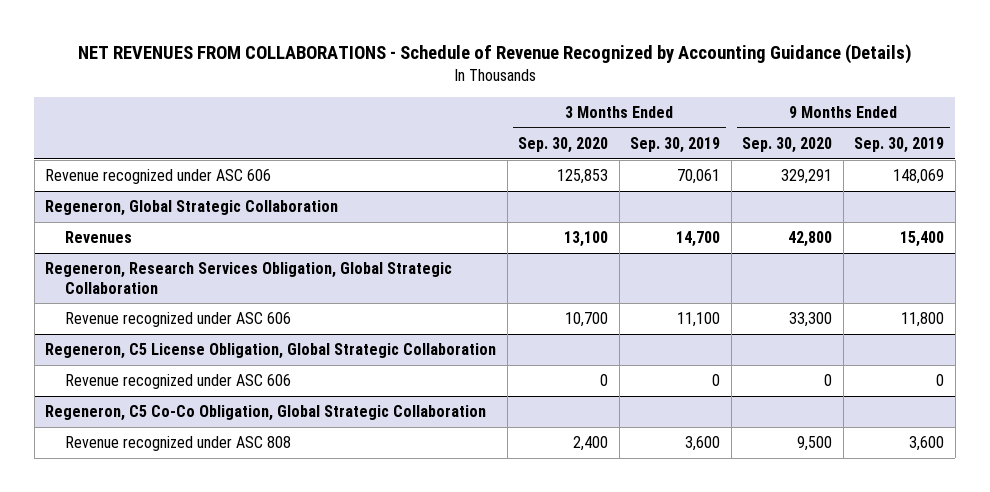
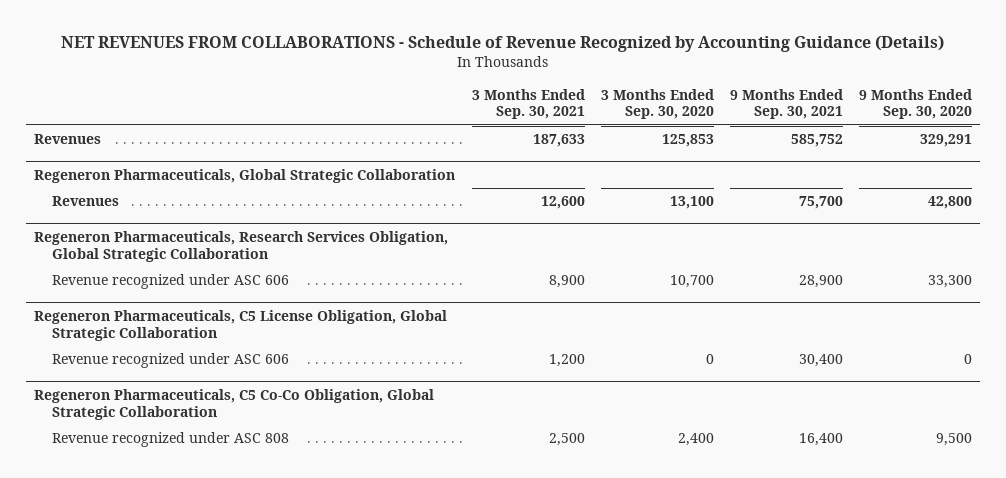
[630,137,721,154] Sep. 30, 2019 -> none
[854,137,945,154] Sep. 30, 2019 -> none
none -> [471,88,585,120] 3 Months Ended Sep. 30, 2021
none -> [729,88,843,120] 9 Months Ended Sep. 30, 2021
[45,169,272,185] Revenue recognized under ASC 606 -> [34,134,102,145] Revenues
[45,200,339,217] Regeneron, Global Strategic Collaboration -> [34,168,456,183] Regeneron Pharmaceuticals, Global Strategic Collaboration
[45,262,453,294] Regeneron, Research Services Obligation, Global Strategic Collaboration -> [34,230,449,262] Regeneron Pharmaceuticals, Research Services Obligation, Global Strategic Collaboration
[45,343,497,360] Regeneron, C5 License Obligation, Global Strategic Collaboration -> [34,309,448,341] Regeneron Pharmaceuticals, C5 License Obligation, Global Strategic Collaboration
[45,405,487,422] Regeneron, C5 Co-Co Obligation, Global Strategic Collaboration -> [34,388,435,420] Regeneron Pharmaceuticals, C5 Co-Co Obligation, Global Strategic Collaboration

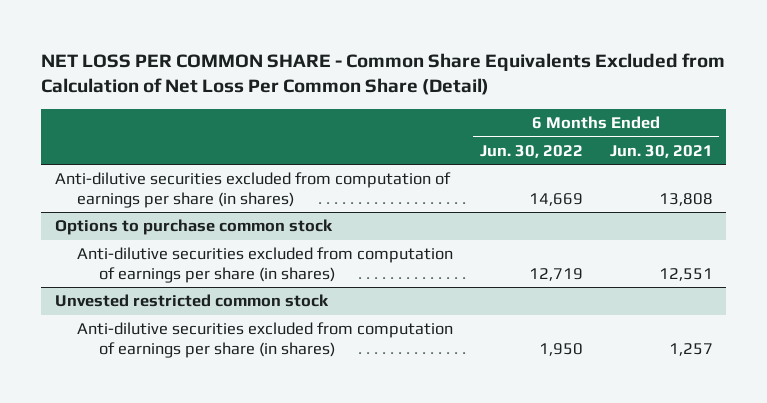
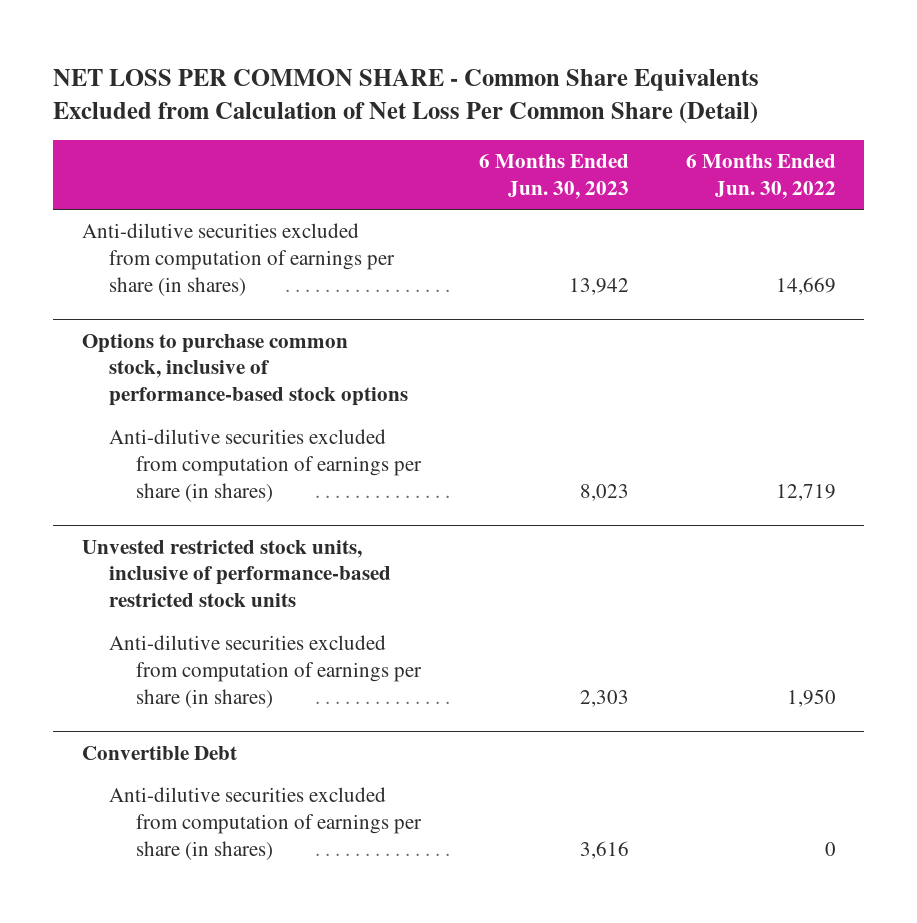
[609,144,713,158] Jun. 30, 2021 -> none
none -> [478,154,629,200] 6 Months Ended Jun. 30, 2023
[54,219,333,236] Options to purchase common stock -> [81,333,409,407] Options to purchase common stock, inclusive of performance-based stock options
[54,294,329,308] Unvested restricted common stock -> [81,539,392,608] Unvested restricted stock units, inclusive of performance-based restricted stock units
none -> [81,745,237,760] Convertible Debt
none -> [109,787,423,860] Anti-dilutive securities excluded from computation of earnings per share (in shares)

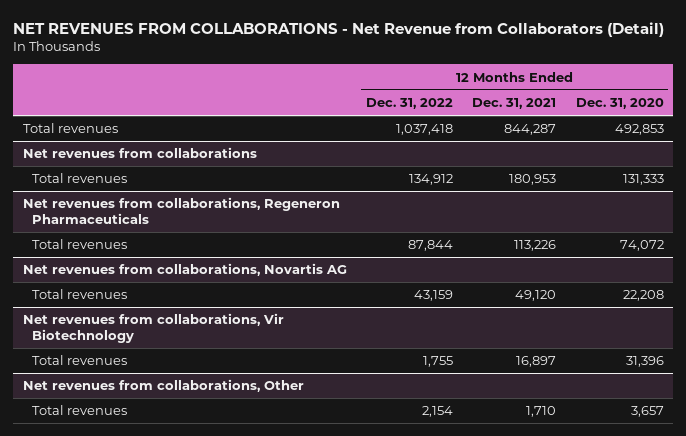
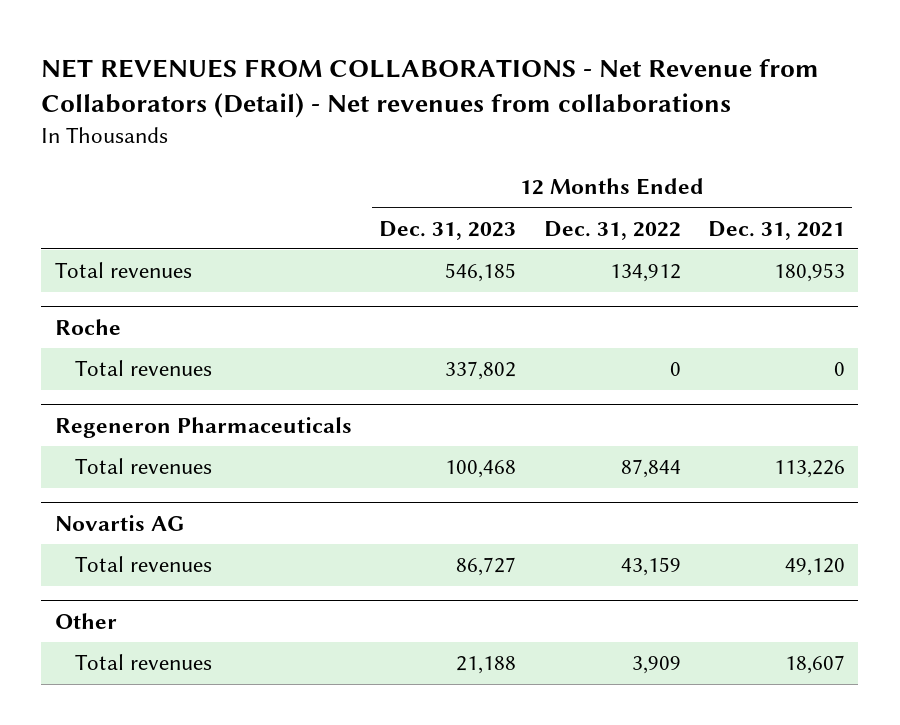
[13,21,665,37] NET REVENUES FROM COLLABORATIONS - Net Revenue from Collaborators (Detail) -> [41,58,820,119] NET REVENUES FROM COLLABORATIONS - Net Revenue from Collaborators (Detail) - Net revenues from collaborations
[575,98,664,110] Dec. 31, 2020 -> none
none -> [379,220,517,240] Dec. 31, 2023
[22,123,118,134] Total revenues -> none
[22,147,257,159] Net revenues from collaborations -> none
[22,197,340,224] Net revenues from collaborations, Regeneron Pharmaceuticals -> none
none -> [54,318,121,335] Roche
none -> [74,360,212,377] Total revenues
none -> [54,416,352,438] Regeneron Pharmaceuticals
[22,263,347,277] Net revenues from collaborations, Novartis AG -> none
none -> [54,514,184,531] Novartis AG
[22,313,284,343] Net revenues from collaborations, Vir Biotechnology -> none
[22,379,304,393] Net revenues from collaborations, Other -> none
[32,405,128,416] Total revenues -> none
none -> [54,612,117,629] Other
[423,356,454,368] 1,755 -> [631,656,681,675] 3,909
[516,356,557,368] 16,897 -> [784,655,845,675] 18,607

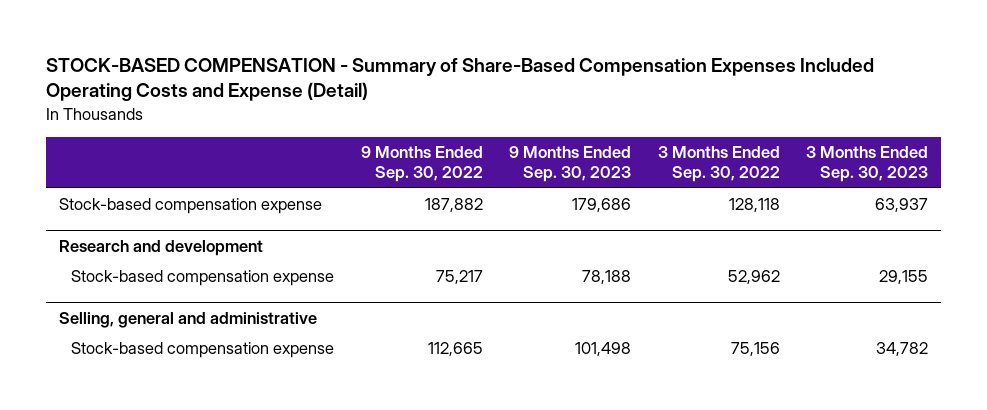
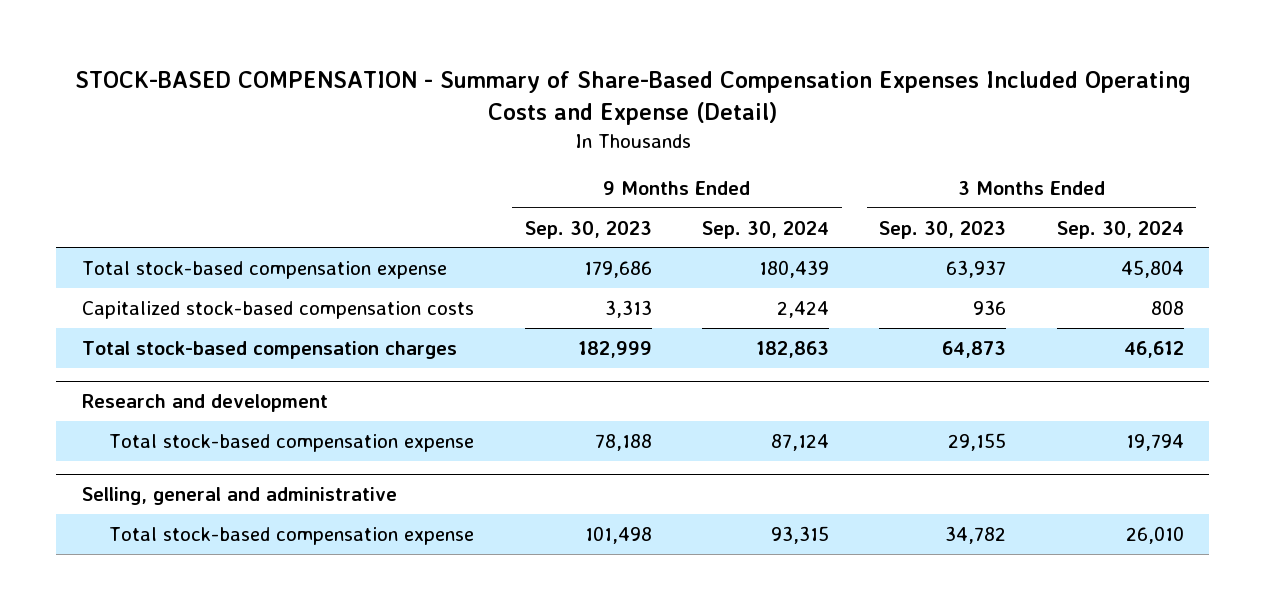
[360,145,483,183] 9 Months Ended Sep. 30, 2022 -> none
[657,145,780,183] 3 Months Ended Sep. 30, 2022 -> none
none -> [701,220,829,239] Sep. 30, 2024
none -> [1056,220,1184,239] Sep. 30, 2024
[58,198,322,215] Stock-based compensation expense -> [81,260,447,279] Total stock-based compensation expense
none -> [81,300,474,319] Capitalized stock-based compensation costs
none -> [81,340,457,359] Total stock-based compensation charges
[71,270,335,287] Stock-based compensation expense -> [109,433,475,452] Total stock-based compensation expense
[71,342,335,359] Stock-based compensation expense -> [109,526,475,545] Total stock-based compensation expense

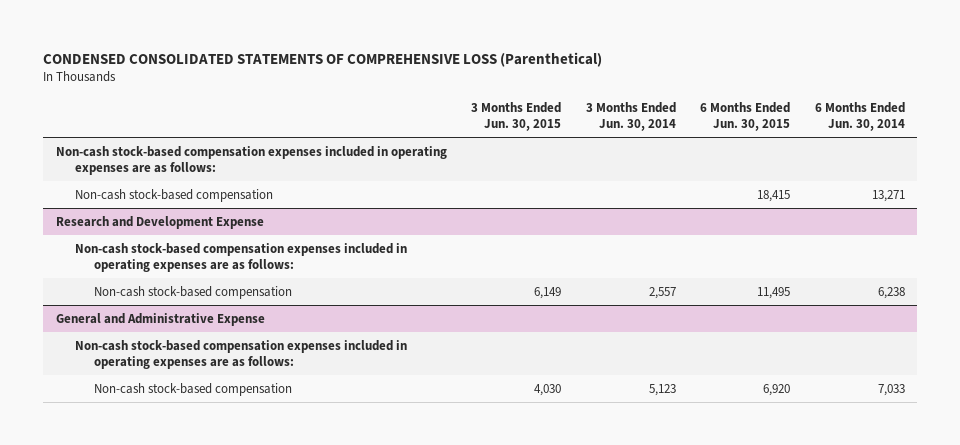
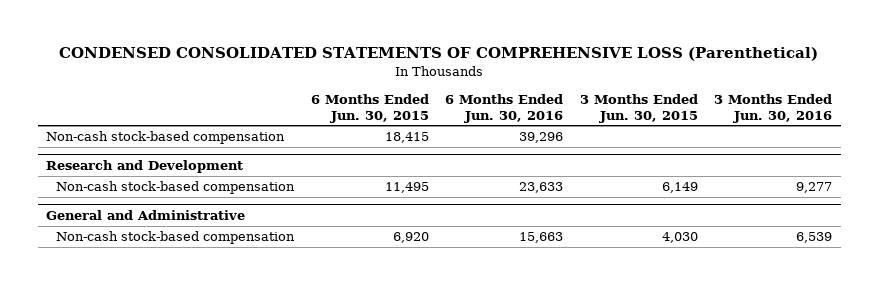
[585,101,676,132] 3 Months Ended Jun. 30, 2014 -> none
[814,101,905,132] 6 Months Ended Jun. 30, 2014 -> none
none -> [445,94,564,123] 6 Months Ended Jun. 30, 2016
none -> [714,94,833,123] 3 Months Ended Jun. 30, 2016
[55,145,447,175] Non-cash stock-based compensation expenses included in operating expenses are as follows: -> none
[74,242,407,272] Non-cash stock-based compensation expenses included in operating expenses are as follows: -> none
[55,215,264,229] Research and Development Expense -> [46,160,244,174] Research and Development
[74,339,407,369] Non-cash stock-based compensation expenses included in operating expenses are as follows: -> none
[55,312,265,326] General and Administrative Expense -> [46,210,246,221] General and Administrative

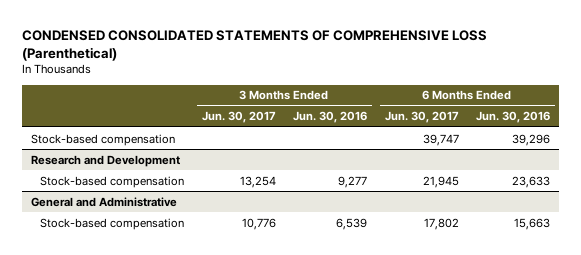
[310,94,429,123] 6 Months Ended Jun. 30, 2015 -> none
[579,94,698,123] 3 Months Ended Jun. 30, 2015 -> none
none -> [201,111,276,124] Jun. 30, 2017
none -> [384,111,459,124] Jun. 30, 2017
[46,131,286,145] Non-cash stock-based compensation -> [30,133,175,146] Stock-based compensation
[56,181,296,195] Non-cash stock-based compensation -> [40,175,185,188] Stock-based compensation
[56,231,296,245] Non-cash stock-based compensation -> [40,217,185,230] Stock-based compensation

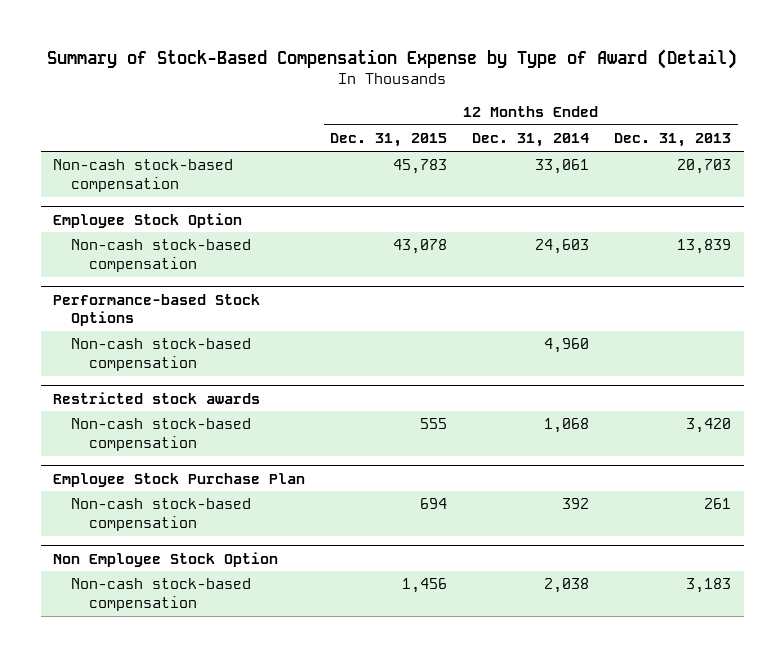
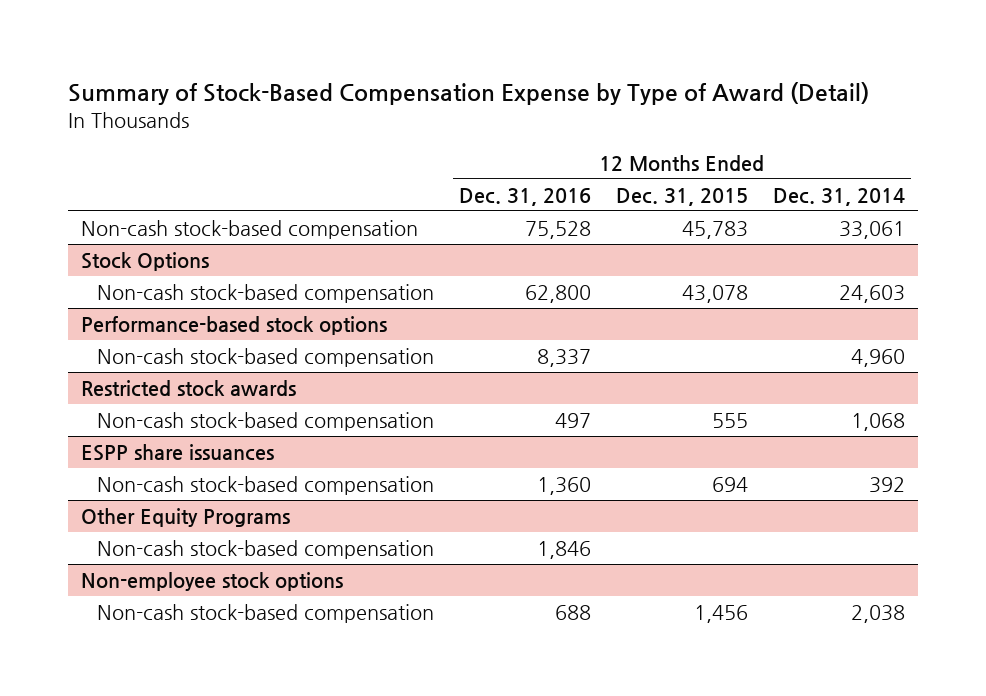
[614,133,732,148] Dec. 31, 2013 -> none
none -> [459,187,592,206] Dec. 31, 2016
[53,212,243,228] Employee Stock Option -> [81,252,210,272] Stock Options
[53,293,261,327] Performance-based Stock Options -> [81,316,388,336] Performance-based stock options
[53,472,306,487] Employee Stock Purchase Plan -> [81,444,275,462] ESPP share issuances
none -> [81,508,291,528] Other Equity Programs
none -> [96,540,434,560] Non-cash stock-based compensation
[53,551,279,567] Non Employee Stock Option -> [81,572,344,592] Non-employee stock options

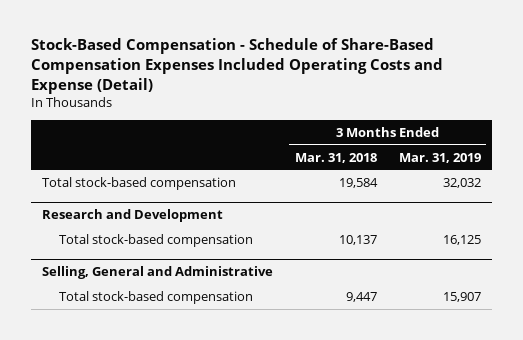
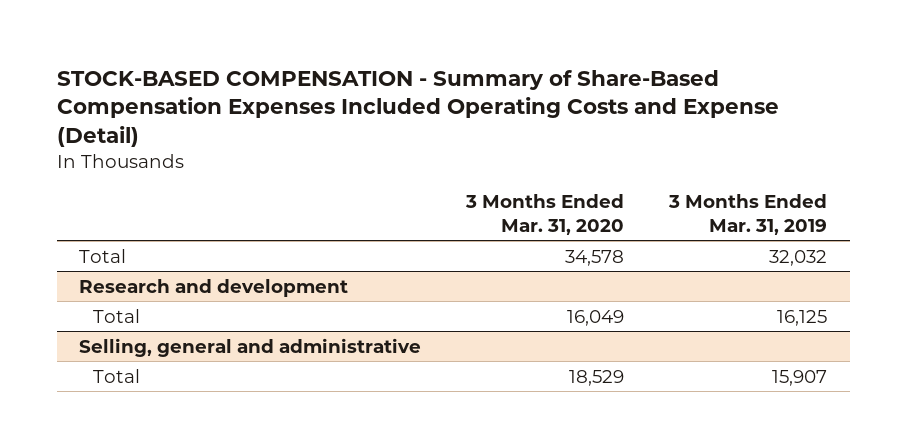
[30,38,443,95] Stock-Based Compensation - Schedule of Share-Based Compensation Expenses Included Operating Costs and Expense (Detail) -> [56,69,779,147] STOCK-BASED COMPENSATION - Summary of Share-Based Compensation Expenses Included Operating Costs and Expense (Detail)
[294,152,377,163] Mar. 31, 2018 -> none
none -> [465,194,625,235] 3 Months Ended Mar. 31, 2020
[41,176,236,190] Total stock-based compensation -> [79,248,127,263] Total
[41,209,223,223] Research and Development -> [79,278,349,297] Research and development
[58,233,253,247] Total stock-based compensation -> [92,308,140,323] Total
[41,266,273,280] Selling, General and Administrative -> [79,337,422,357] Selling, general and administrative
[58,290,253,304] Total stock-based compensation -> [92,368,140,383] Total

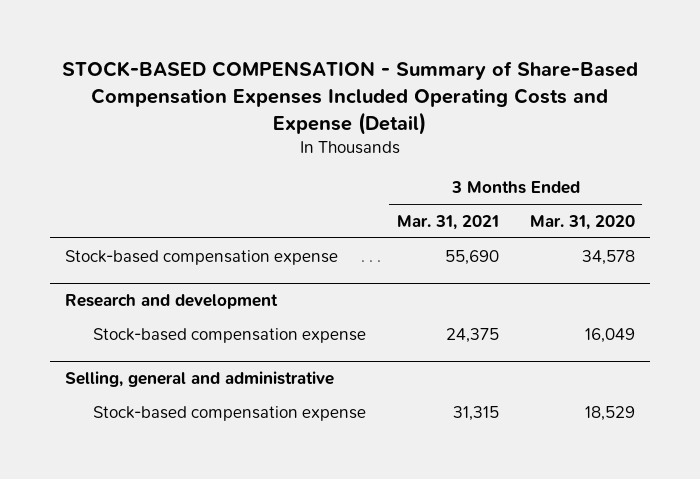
[668,194,828,235] 3 Months Ended Mar. 31, 2019 -> none
none -> [396,214,499,230] Mar. 31, 2021
[79,248,127,263] Total -> [65,249,339,265] Stock-based compensation expense
[92,308,140,323] Total -> [92,327,366,343] Stock-based compensation expense
[92,368,140,383] Total -> [92,405,366,421] Stock-based compensation expense

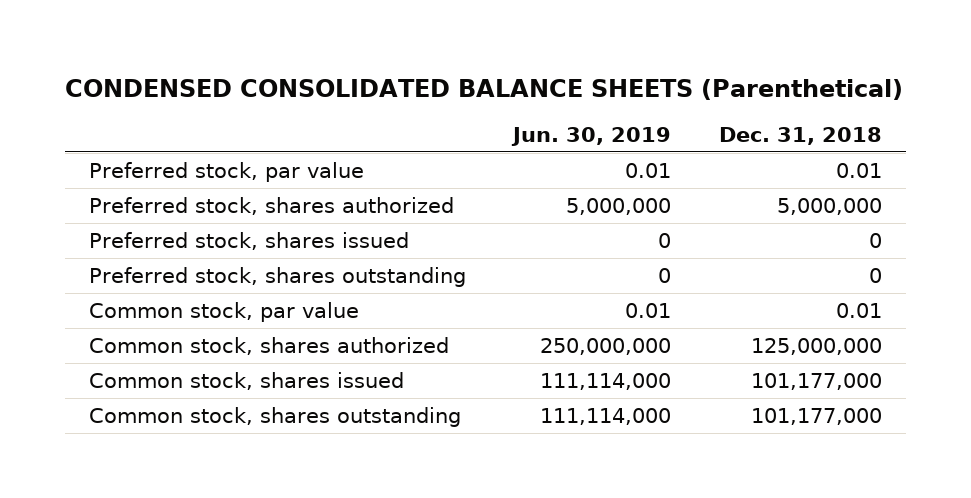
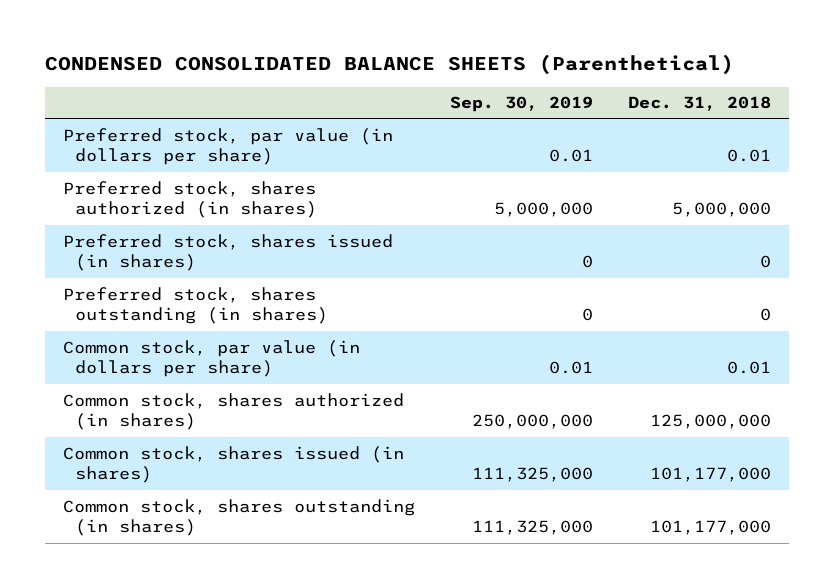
[511,126,672,146] Jun. 30, 2019 -> none
none -> [450,96,594,113] Sep. 30, 2019
[88,161,364,182] Preferred stock, par value -> [62,127,393,166] Preferred stock, par value (in dollars per share)
[88,196,454,215] Preferred stock, shares authorized -> [62,180,318,219] Preferred stock, shares authorized (in shares)
[88,231,409,250] Preferred stock, shares issued -> [62,233,393,272] Preferred stock, shares issued (in shares)
[88,266,466,287] Preferred stock, shares outstanding -> [62,286,329,325] Preferred stock, shares outstanding (in shares)
[88,301,359,322] Common stock, par value -> [62,339,360,378] Common stock, par value (in dollars per share)
[88,336,449,355] Common stock, shares authorized -> [62,392,404,431] Common stock, shares authorized (in shares)
[88,371,404,390] Common stock, shares issued -> [62,445,404,484] Common stock, shares issued (in shares)
[88,406,461,427] Common stock, shares outstanding -> [62,498,415,537] Common stock, shares outstanding (in shares)

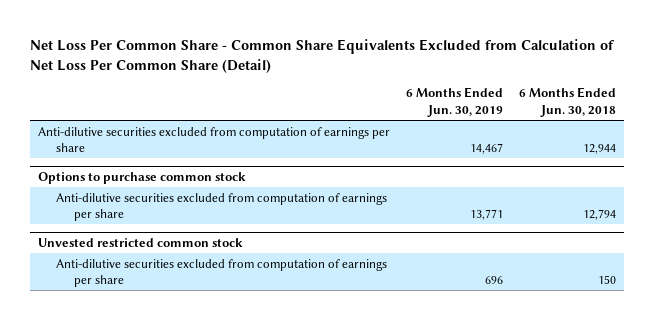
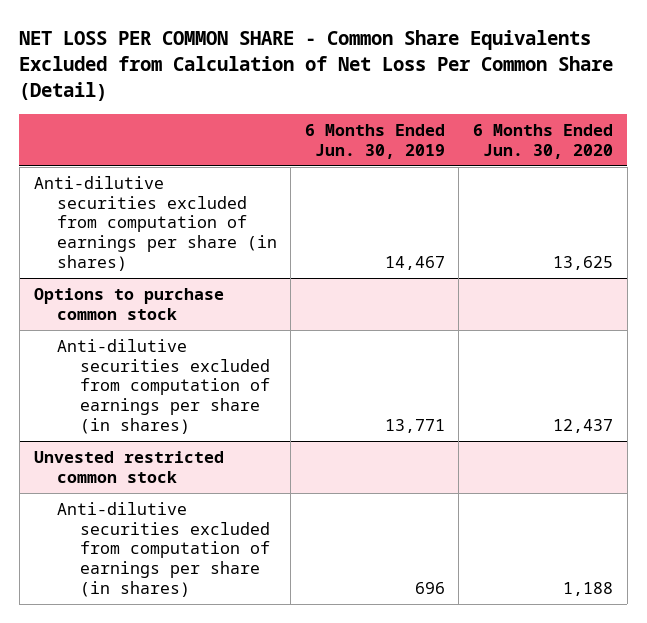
[30,39,616,74] Net Loss Per Common Share - Common Share Equivalents Excluded from Calculation of Net Loss Per Common Share (Detail) -> [19,30,614,102] NET LOSS PER COMMON SHARE - Common Share Equivalents Excluded from Calculation of Net Loss Per Common Share (Detail)
[518,87,616,117] 6 Months Ended Jun. 30, 2018 -> none
none -> [473,124,614,159] 6 Months Ended Jun. 30, 2020
[38,126,391,152] Anti-dilutive securities excluded from computation of earnings per share -> [33,176,277,271] Anti-dilutive securities excluded from computation of earnings per share (in shares)
[56,192,388,221] Anti-dilutive securities excluded from computation of earnings per share -> [56,339,270,434] Anti-dilutive securities excluded from computation of earnings per share (in shares)
[56,258,388,287] Anti-dilutive securities excluded from computation of earnings per share -> [56,502,270,597] Anti-dilutive securities excluded from computation of earnings per share (in shares)

